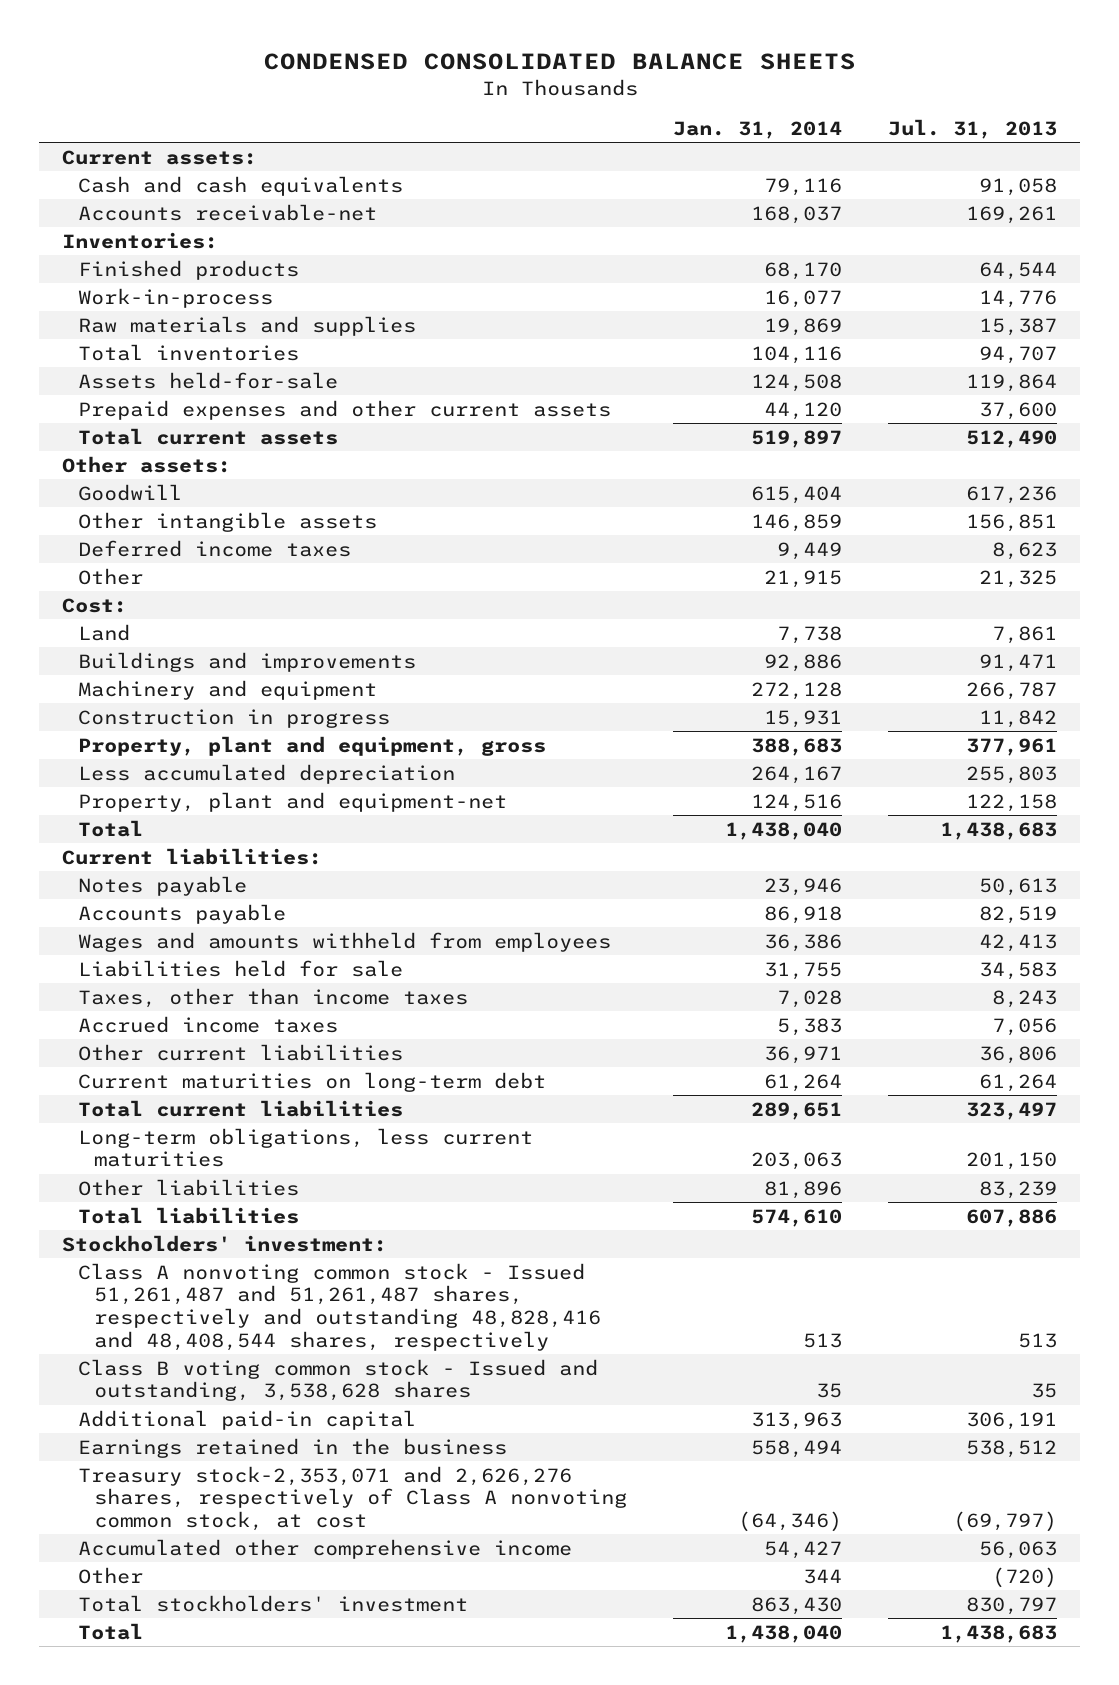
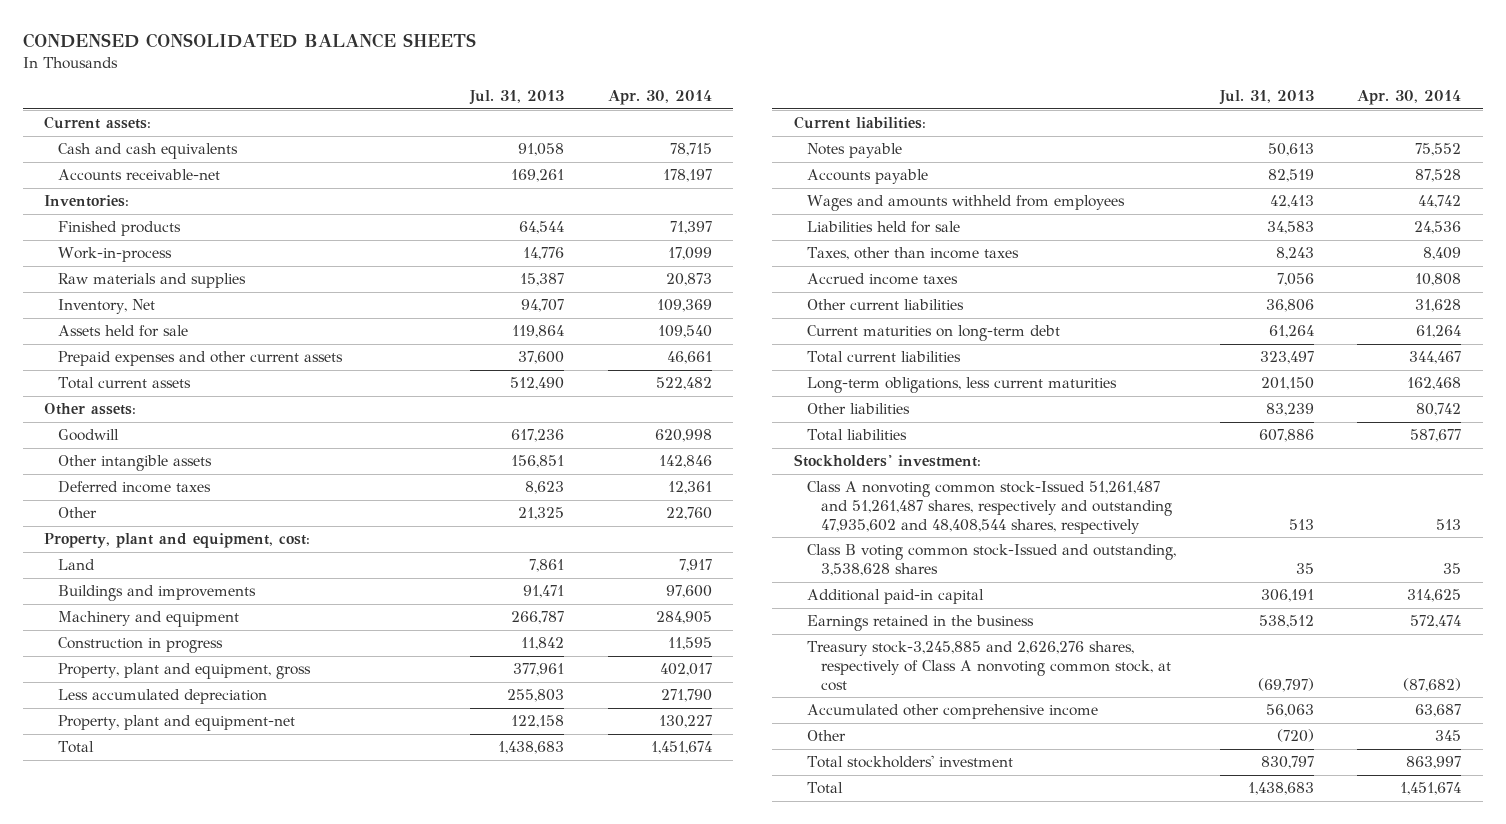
[673,120,843,139] Jan. 31, 2014 -> none
none -> [607,90,712,106] Apr. 30, 2014
[78,343,300,361] Total inventories -> [57,299,155,315] Inventory, Net
[78,371,339,389] Assets held-for-sale -> [57,325,188,338] Assets held for sale
[62,597,128,613] Cost: -> none
none -> [44,533,311,549] Property, plant and equipment, cost:
[78,1262,602,1351] Class A nonvoting common stock - Issued 51,261,487 and 51,261,487 shares, respectively and outstanding 48,828,416 and 48,408,544 shares, respectively -> [807,481,1172,534] Class A nonvoting common stock-Issued 51,261,487 and 51,261,487 shares, respectively and outstanding 47,935,602 and 48,408,544 shares, respectively
[78,1358,599,1402] Class B voting common stock - Issued and outstanding, 3,538,628 shares -> [807,544,1177,577] Class B voting common stock-Issued and outstanding, 3,538,628 shares
[78,1465,628,1532] Treasury stock-2,353,071 and 2,626,276 shares, respectively of Class A nonvoting common stock, at cost -> [807,641,1171,691] Treasury stock-3,245,885 and 2,626,276 shares, respectively of Class A nonvoting common stock, at cost

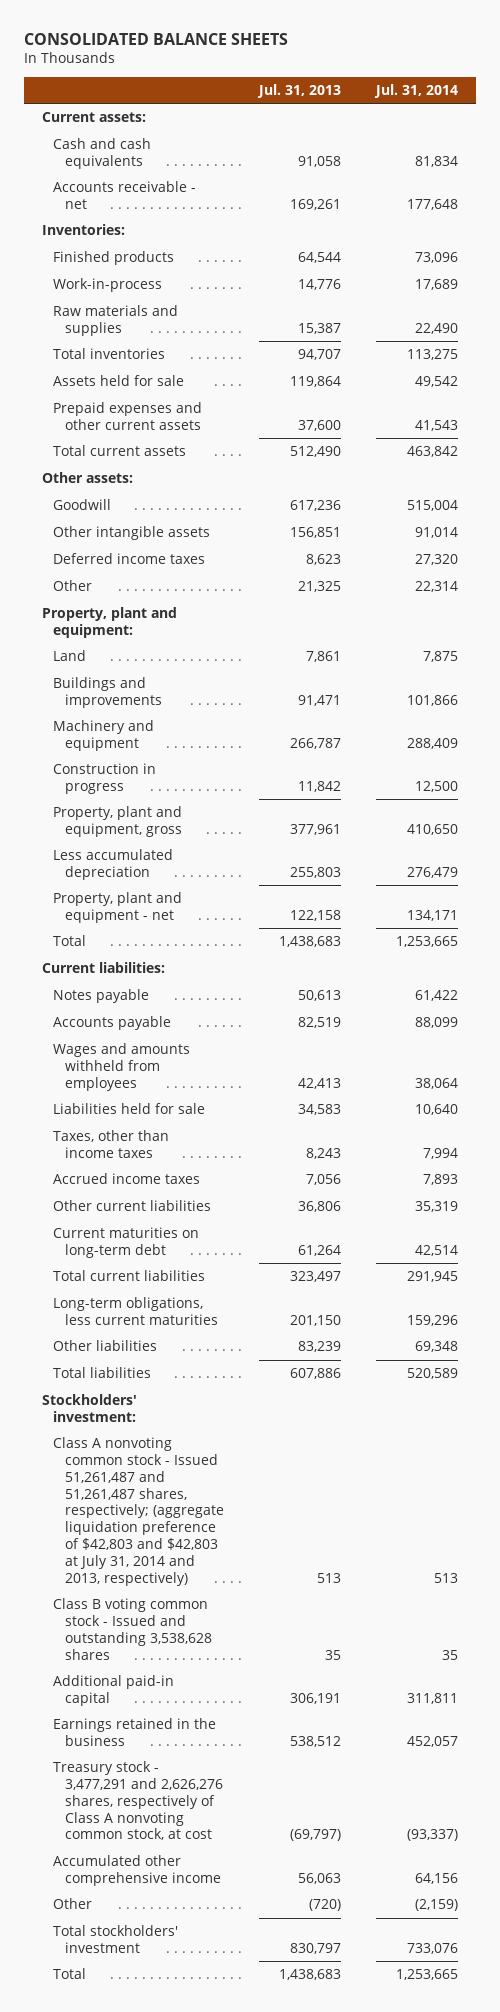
[22,32,476,48] CONDENSED CONSOLIDATED BALANCE SHEETS -> [24,33,289,46] CONSOLIDATED BALANCE SHEETS
[607,90,712,106] Apr. 30, 2014 -> none
none -> [374,83,459,98] Jul. 31, 2014
[57,169,220,182] Accounts receivable-net -> [53,181,197,209] Accounts receivable - net
[57,299,155,315] Inventory, Net -> [53,348,166,360] Total inventories
[44,533,311,549] Property, plant and equipment, cost: -> [41,607,177,638] Property, plant and equipment:
[57,715,295,732] Property, plant and equipment-net -> [53,892,183,923] Property, plant and equipment - net
[807,481,1172,534] Class A nonvoting common stock-Issued 51,261,487 and 51,261,487 shares, respectively and outstanding 47,935,602 and 48,408,544 shares, respectively -> [53,1437,224,1586] Class A nonvoting common stock - Issued 51,261,487 and 51,261,487 shares, respectively; (aggregate liquidation preference of $42,803 and $42,803 at July 31, 2014 and 2013, respectively)
[807,544,1177,577] Class B voting common stock-Issued and outstanding, 3,538,628 shares -> [53,1598,212,1660] Class B voting common stock - Issued and outstanding 3,538,628 shares
[807,641,1171,691] Treasury stock-3,245,885 and 2,626,276 shares, respectively of Class A nonvoting common stock, at cost -> [53,1761,223,1841] Treasury stock - 3,477,291 and 2,626,276 shares, respectively of Class A nonvoting common stock, at cost

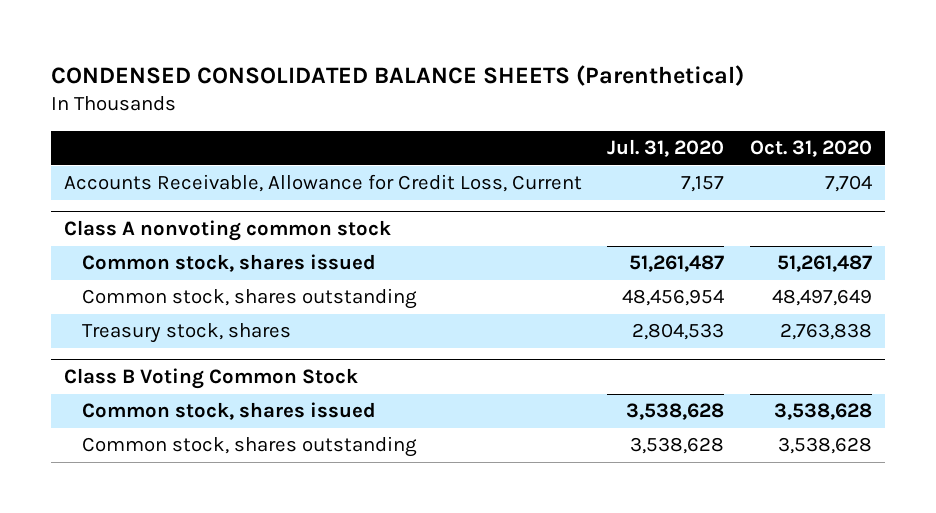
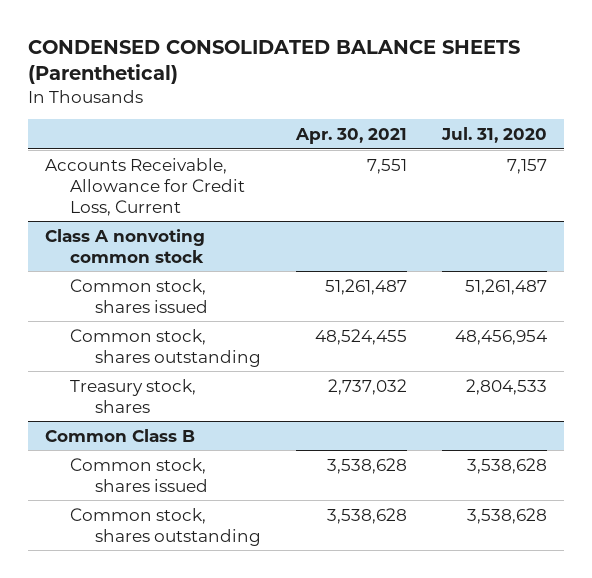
[749,140,872,158] Oct. 31, 2020 -> none
none -> [295,127,408,144] Apr. 30, 2021
[63,368,358,390] Class B Voting Common Stock -> [44,428,195,442] Common Class B

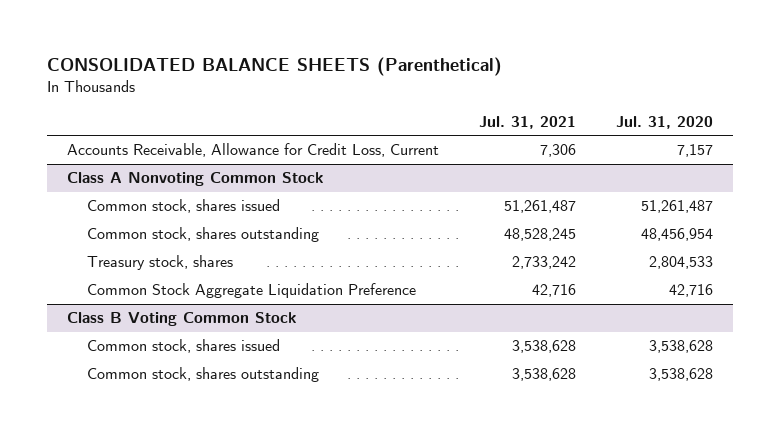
[27,39,520,84] CONDENSED CONSOLIDATED BALANCE SHEETS (Parenthetical) -> [47,57,503,77] CONSOLIDATED BALANCE SHEETS (Parenthetical)
[295,127,408,144] Apr. 30, 2021 -> none
none -> [479,115,577,129] Jul. 31, 2021
[44,228,205,263] Class A nonvoting common stock -> [67,172,324,187] Class A Nonvoting Common Stock
none -> [87,283,417,299] Common Stock Aggregate Liquidation Preference
[44,428,195,442] Common Class B -> [67,312,297,327] Class B Voting Common Stock

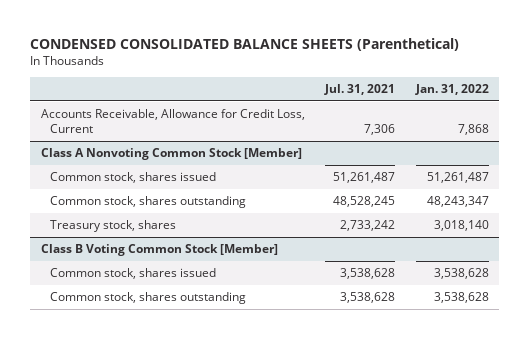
[47,57,503,77] CONSOLIDATED BALANCE SHEETS (Parenthetical) -> [30,37,460,51] CONDENSED CONSOLIDATED BALANCE SHEETS (Parenthetical)
[615,115,713,129] Jul. 31, 2020 -> none
none -> [414,84,489,96] Jan. 31, 2022
[67,172,324,187] Class A Nonvoting Common Stock -> [40,148,302,161] Class A Nonvoting Common Stock [Member]
[87,283,417,299] Common Stock Aggregate Liquidation Preference -> none
[67,312,297,327] Class B Voting Common Stock -> [40,244,278,257] Class B Voting Common Stock [Member]

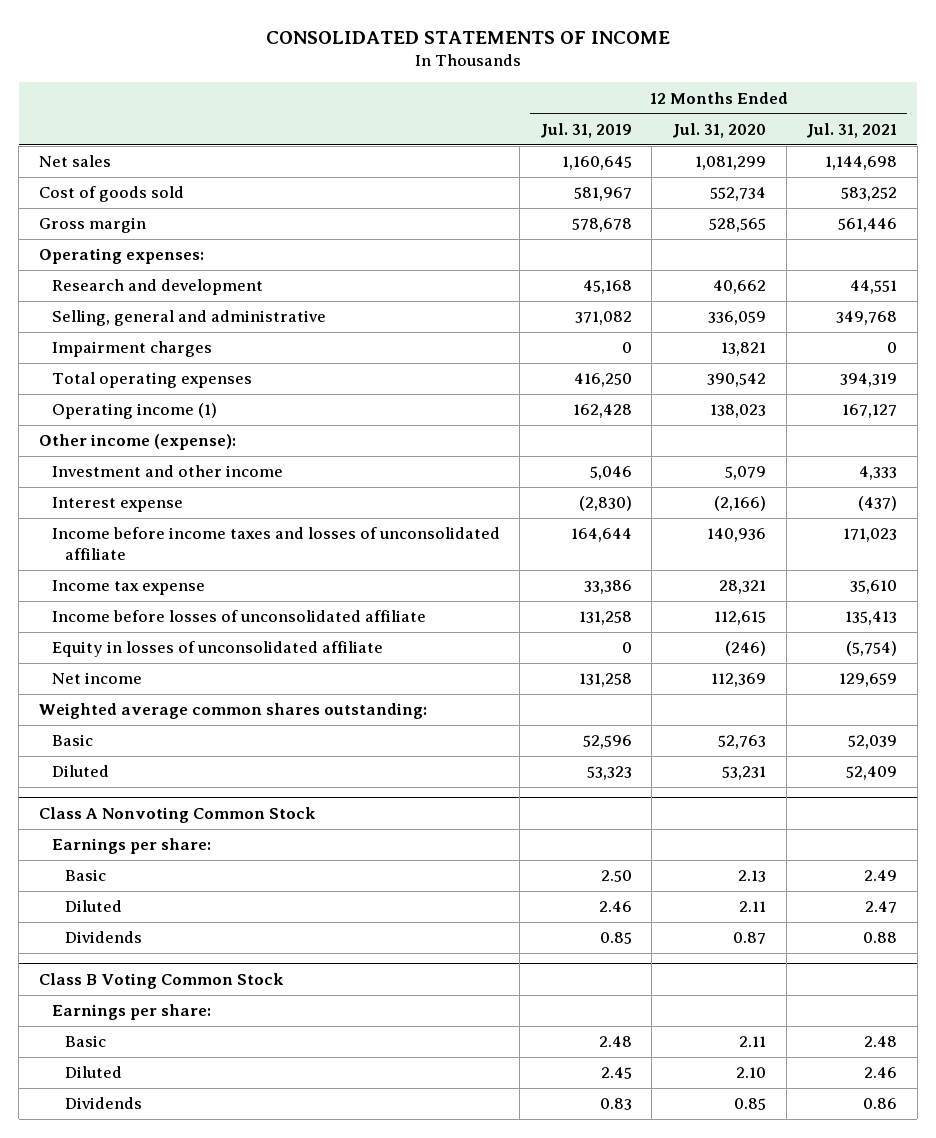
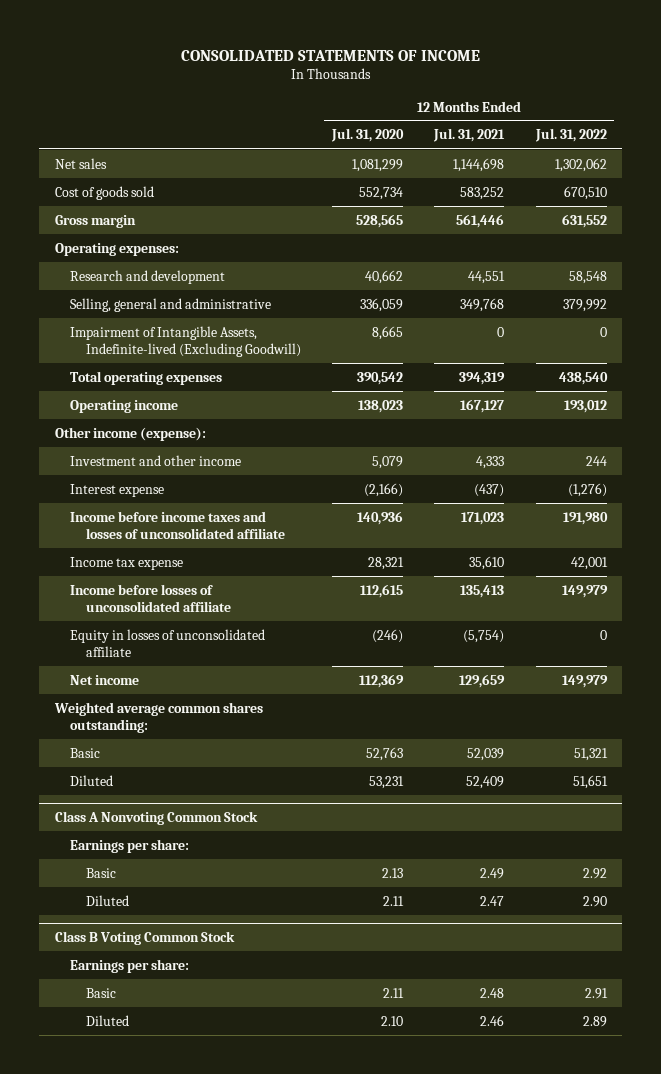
[539,122,632,138] Jul. 31, 2019 -> none
none -> [534,128,607,143] Jul. 31, 2022
[51,341,212,358] Impairment charges -> none
none -> [70,325,301,357] Impairment of Intangible Assets, Indefinite-lived (Excluding Goodwill)
[51,403,217,420] Operating income (1) -> [70,399,179,413] Operating income
[64,931,142,944] Dividends -> none
[64,1097,142,1110] Dividends -> none

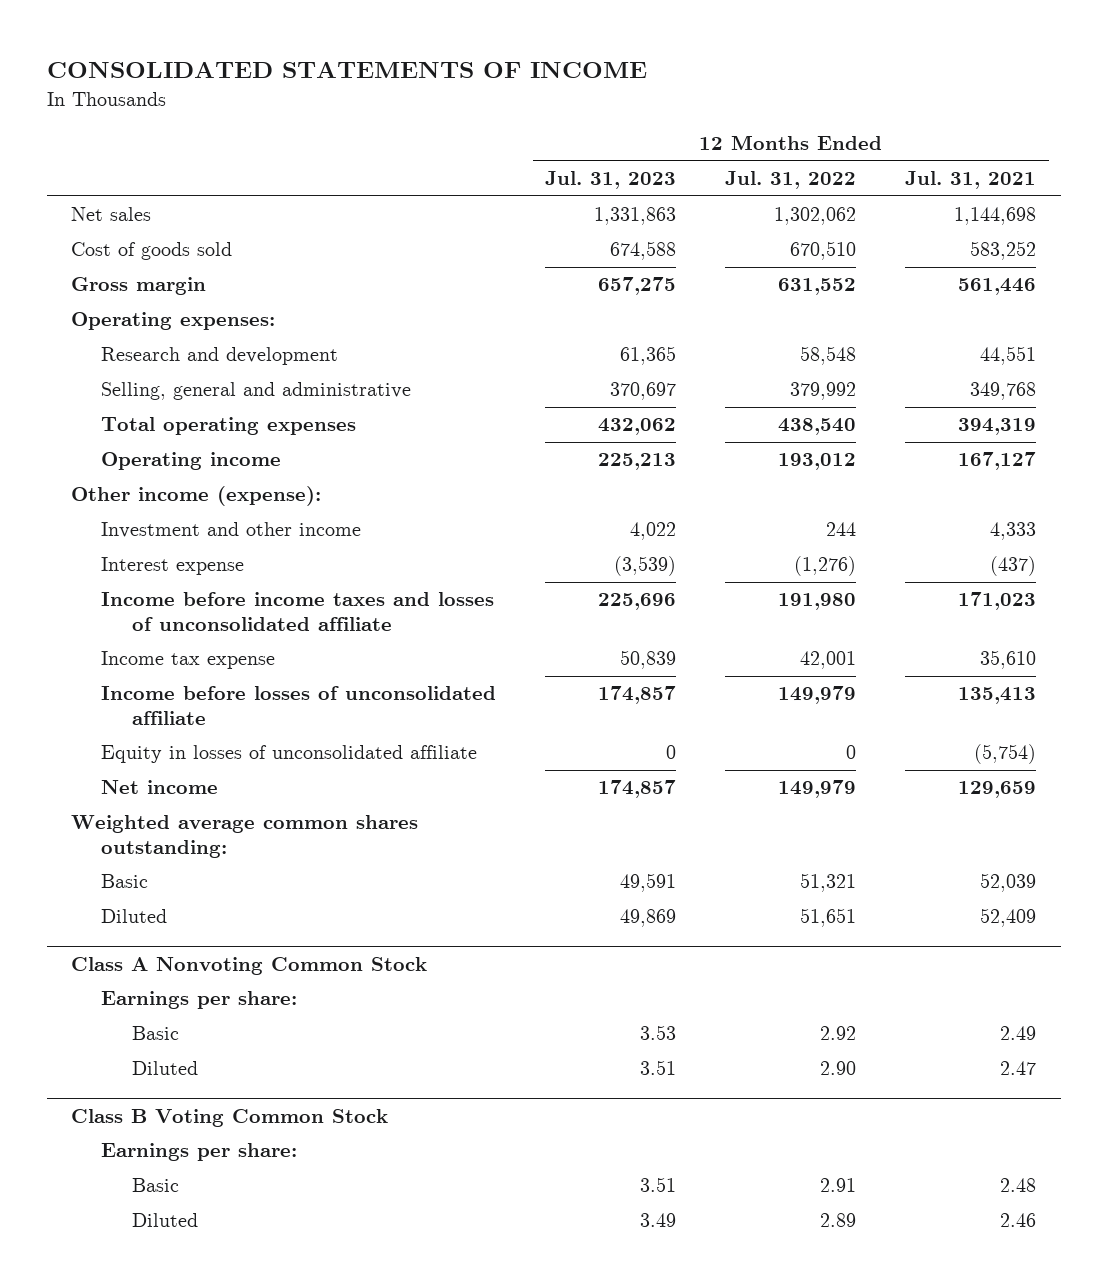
[330,128,404,143] Jul. 31, 2020 -> none
none -> [545,171,677,190] Jul. 31, 2023
[70,325,301,357] Impairment of Intangible Assets, Indefinite-lived (Excluding Goodwill) -> none

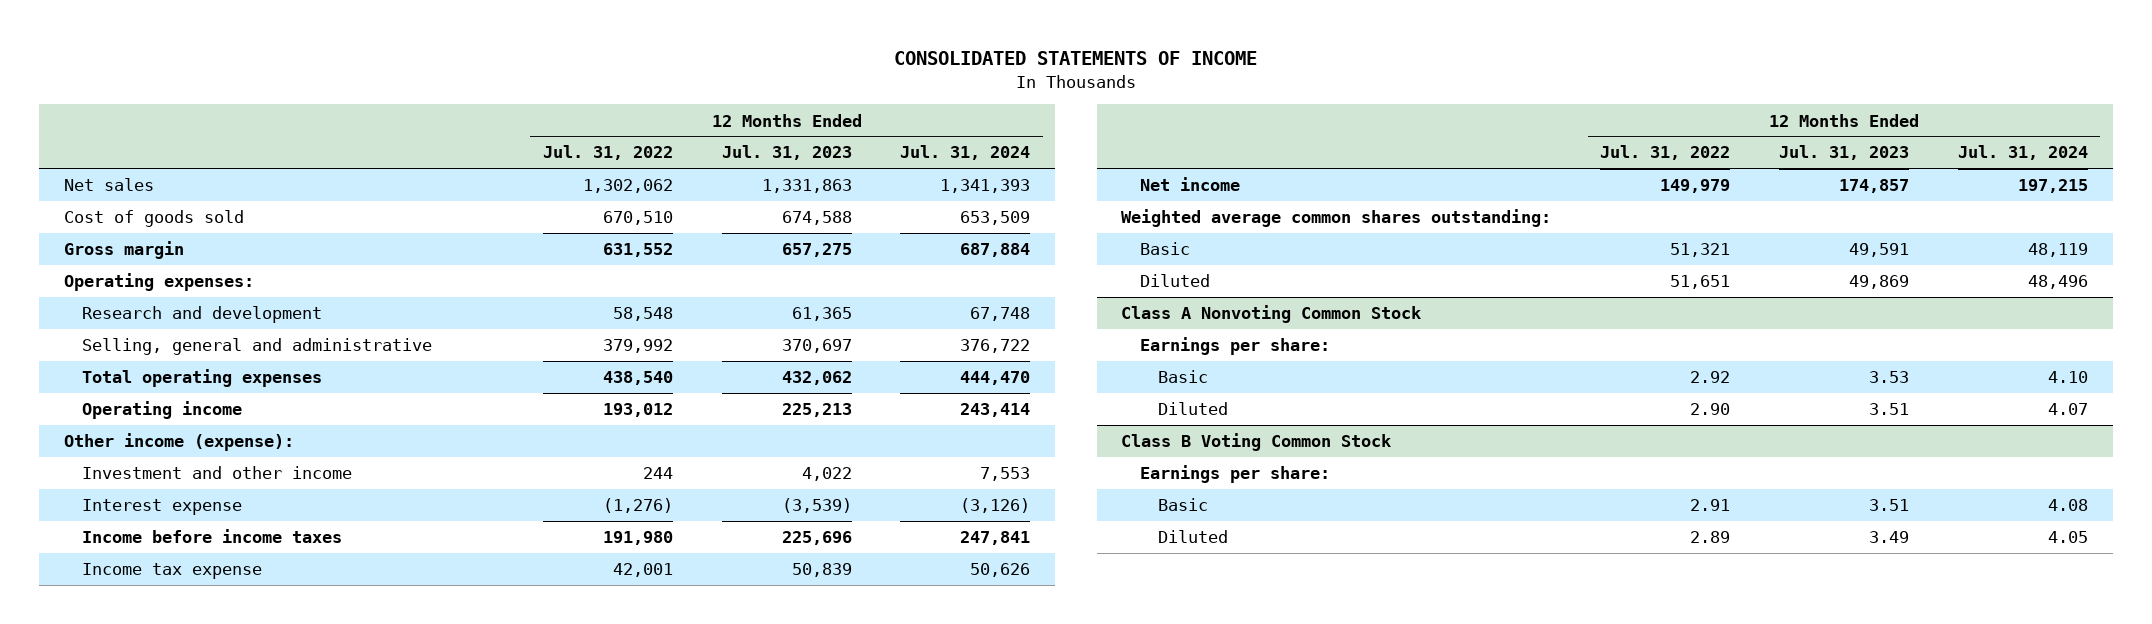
[905,171,1037,190] Jul. 31, 2021 -> none
none -> [900,145,1031,161] Jul. 31, 2024
[101,592,495,631] Income before income taxes and losses of unconsolidated affiliate -> [82,529,343,544] Income before income taxes
[101,686,497,725] Income before losses of unconsolidated affiliate -> none
[101,745,478,764] Equity in losses of unconsolidated affiliate -> none

